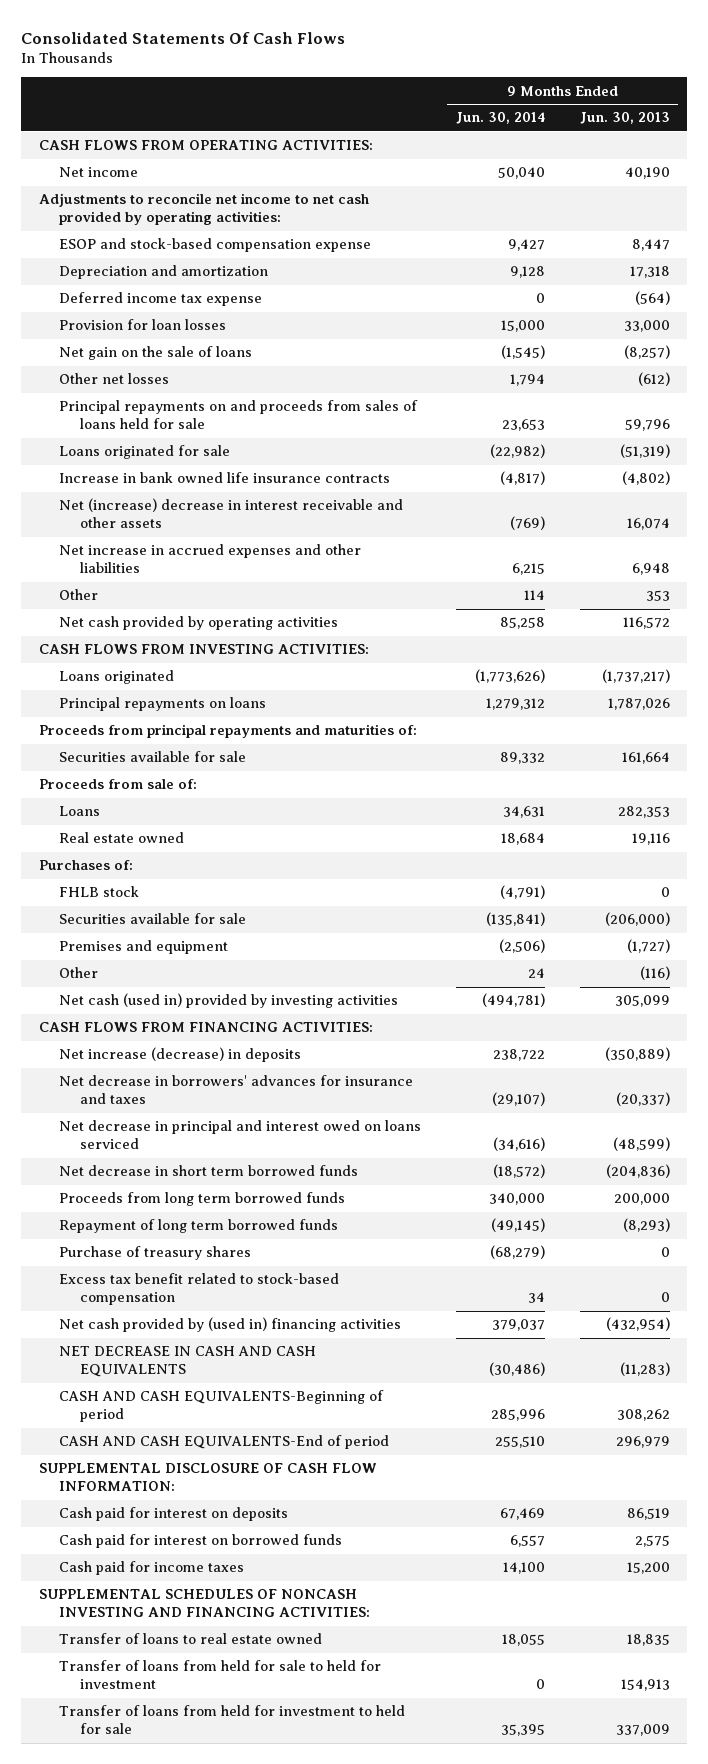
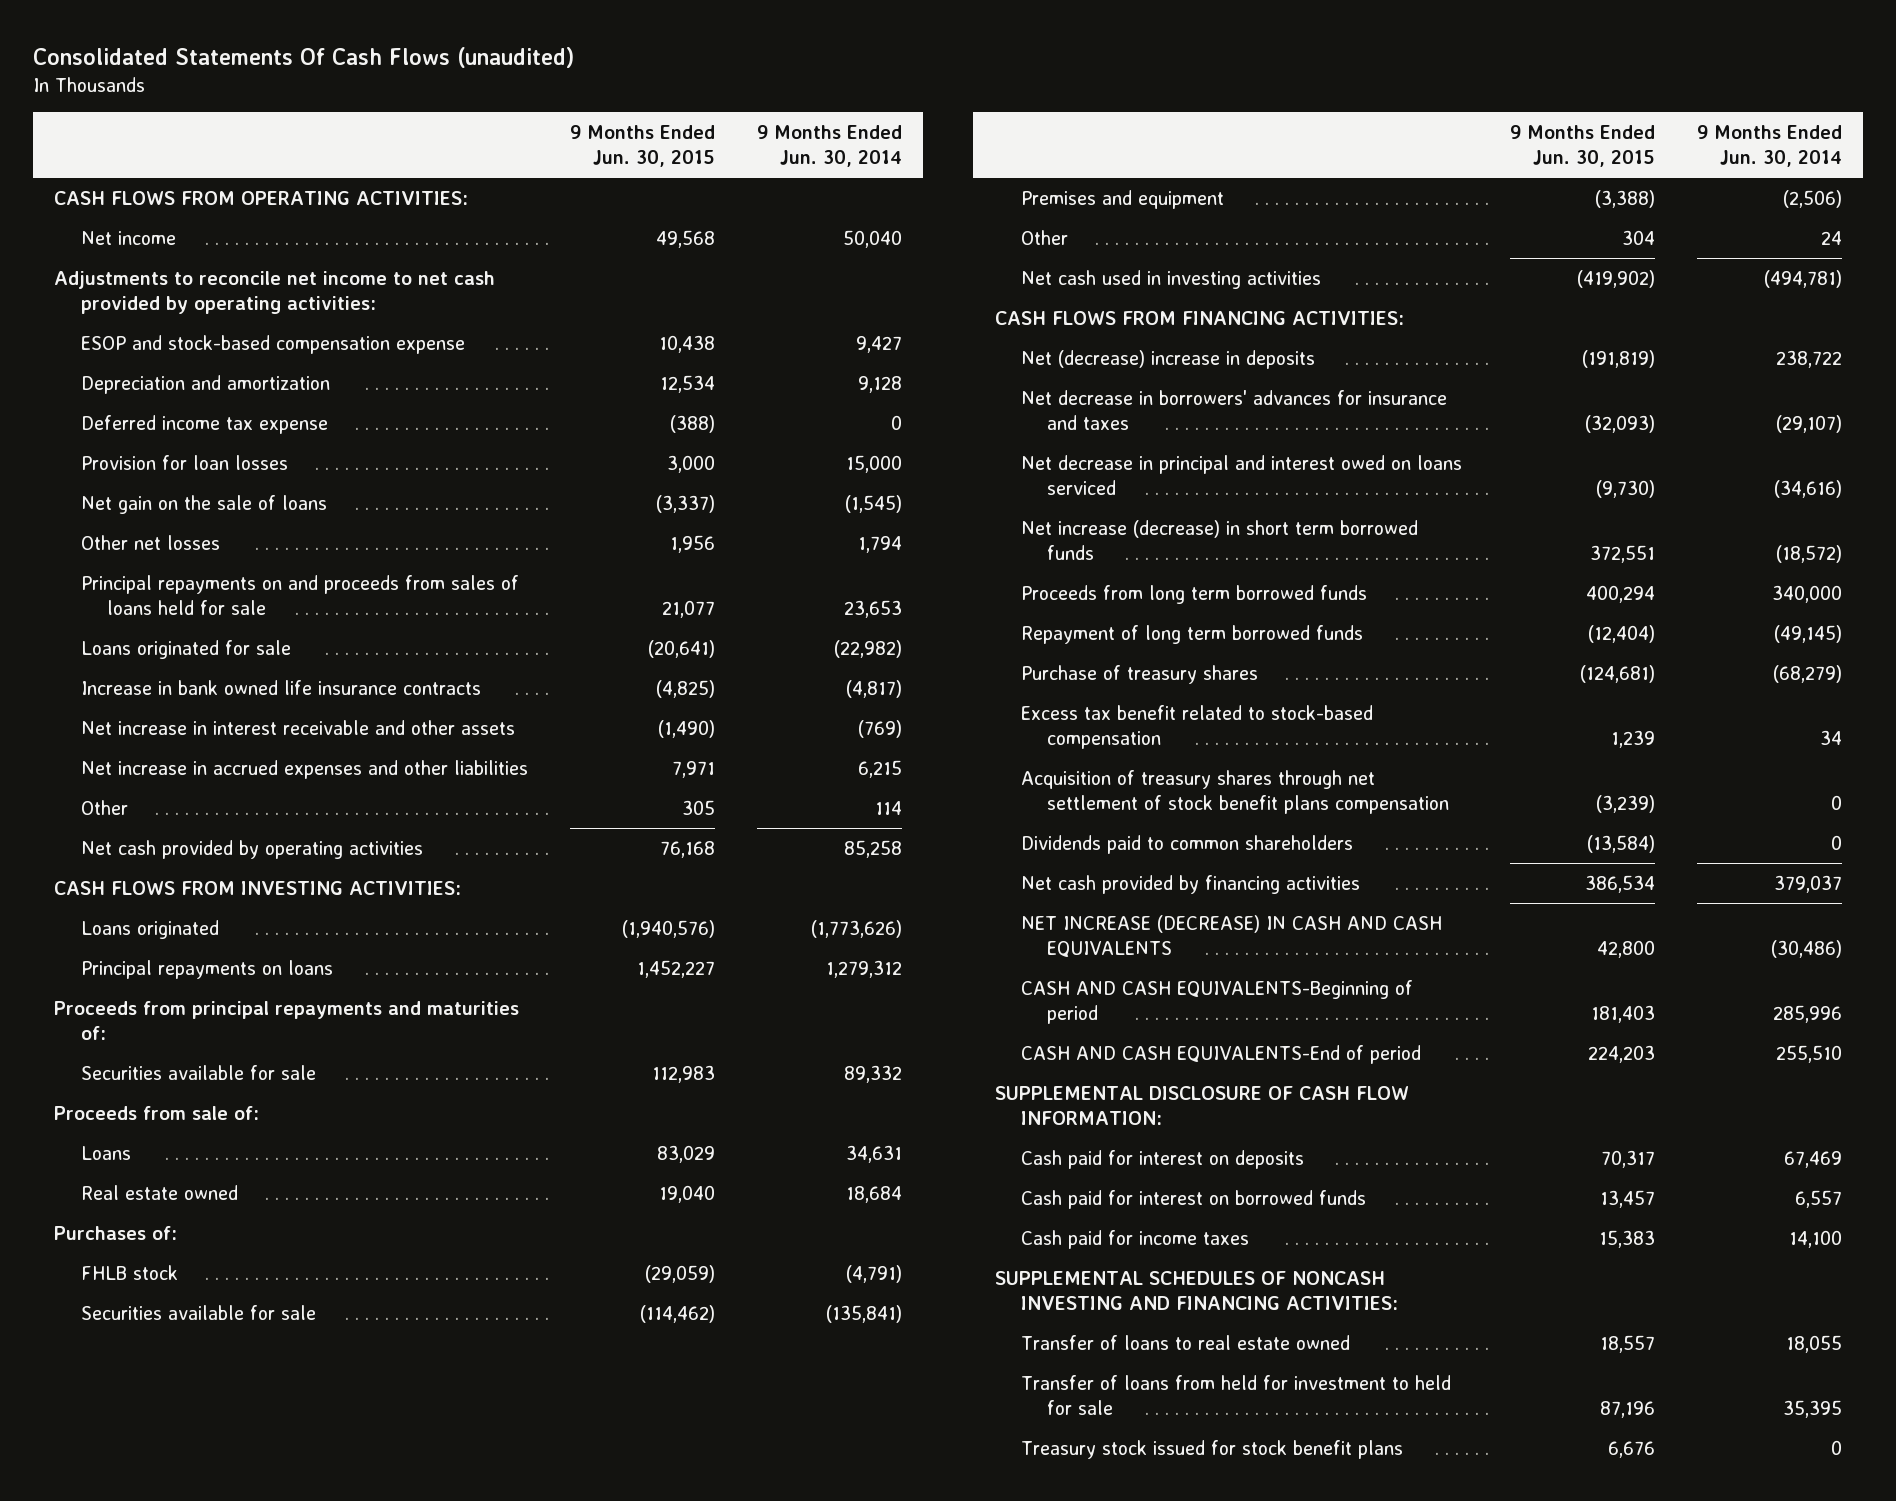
[21,31,346,44] Consolidated Statements Of Cash Flows -> [33,46,575,68] Consolidated Statements Of Cash Flows (unaudited)
[579,112,670,125] Jun. 30, 2013 -> none
none -> [569,124,715,168] 9 Months Ended Jun. 30, 2015
[59,498,404,529] Net (increase) decrease in interest receivable and other assets -> [80,719,515,735] Net increase in interest receivable and other assets
[59,993,399,1009] Net cash (used in) provided by investing activities -> [1020,269,1321,289] Net cash used in investing activities
[59,1047,302,1063] Net increase (decrease) in deposits -> [1020,349,1315,369] Net (decrease) increase in deposits
[59,1165,359,1177] Net decrease in short term borrowed funds -> [1020,519,1418,561] Net increase (decrease) in short term borrowed funds
none -> [1020,769,1450,815] Acquisition of treasury shares through net settlement of stock benefit plans compensation
none -> [1020,834,1353,854] Dividends paid to common shareholders
[59,1317,402,1333] Net cash provided by (used in) financing activities -> [1020,874,1360,894] Net cash provided by financing activities
[59,1346,317,1378] NET DECREASE IN CASH AND CASH EQUIVALENTS -> [1020,914,1442,958] NET INCREASE (DECREASE) IN CASH AND CASH EQUIVALENTS
[59,1660,382,1690] Transfer of loans from held for sale to held for investment -> none
none -> [1020,1439,1403,1459] Treasury stock issued for stock benefit plans

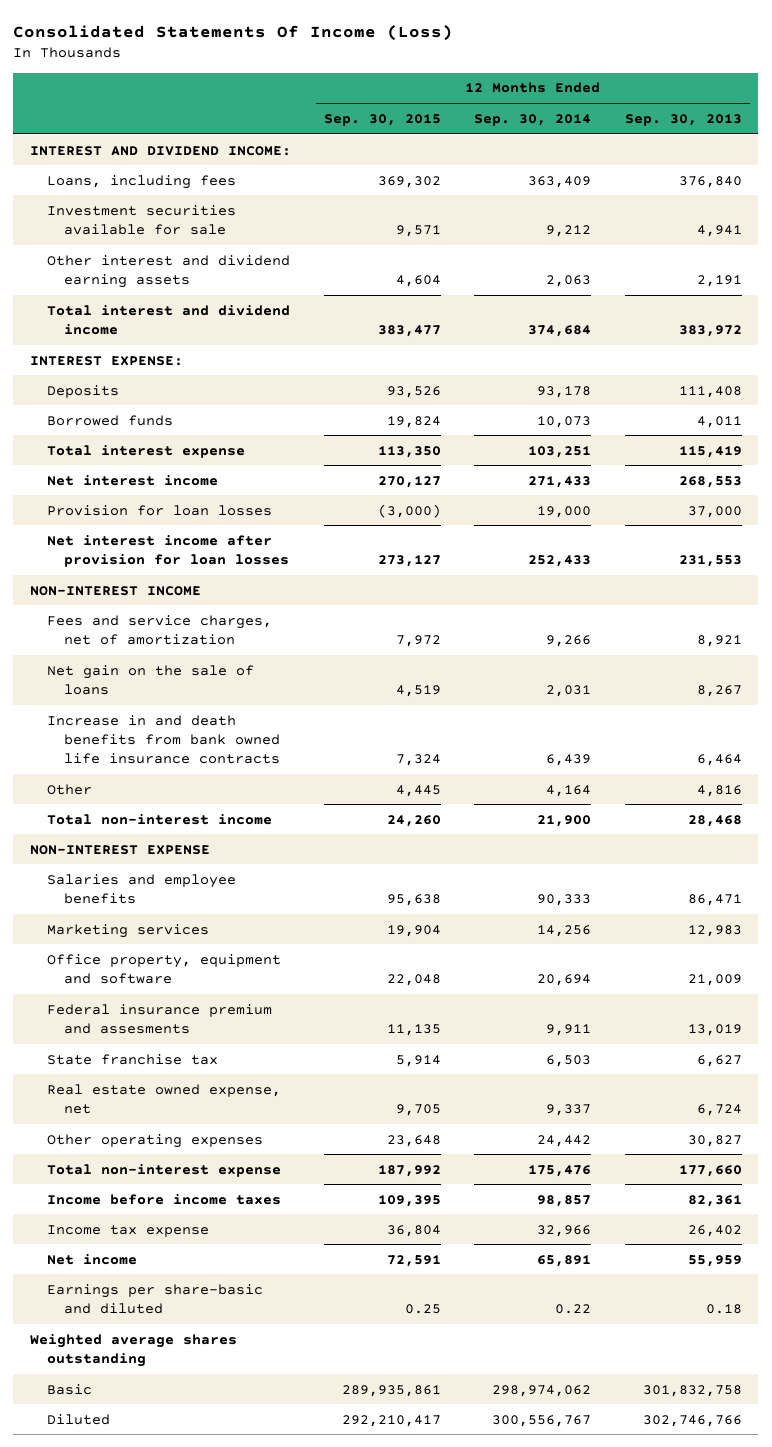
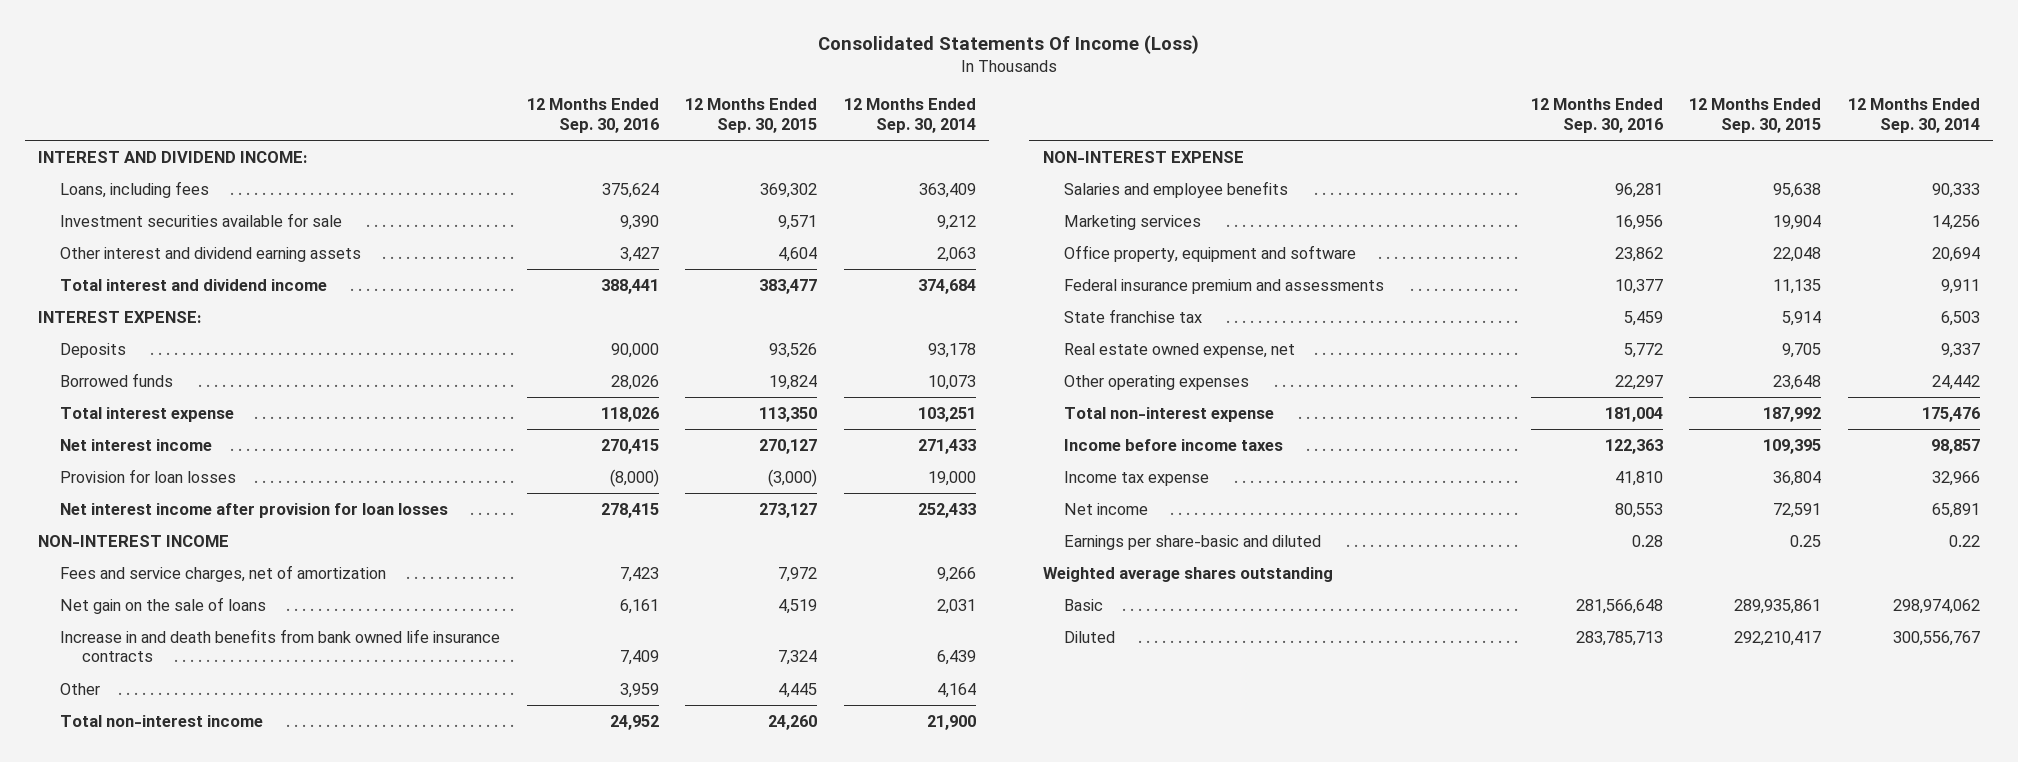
[624,113,742,126] Sep. 30, 2013 -> none
none -> [526,98,659,134] 12 Months Ended Sep. 30, 2016
[47,1003,273,1035] Federal insurance premium and assesments -> [1064,278,1385,294] Federal insurance premium and assessments

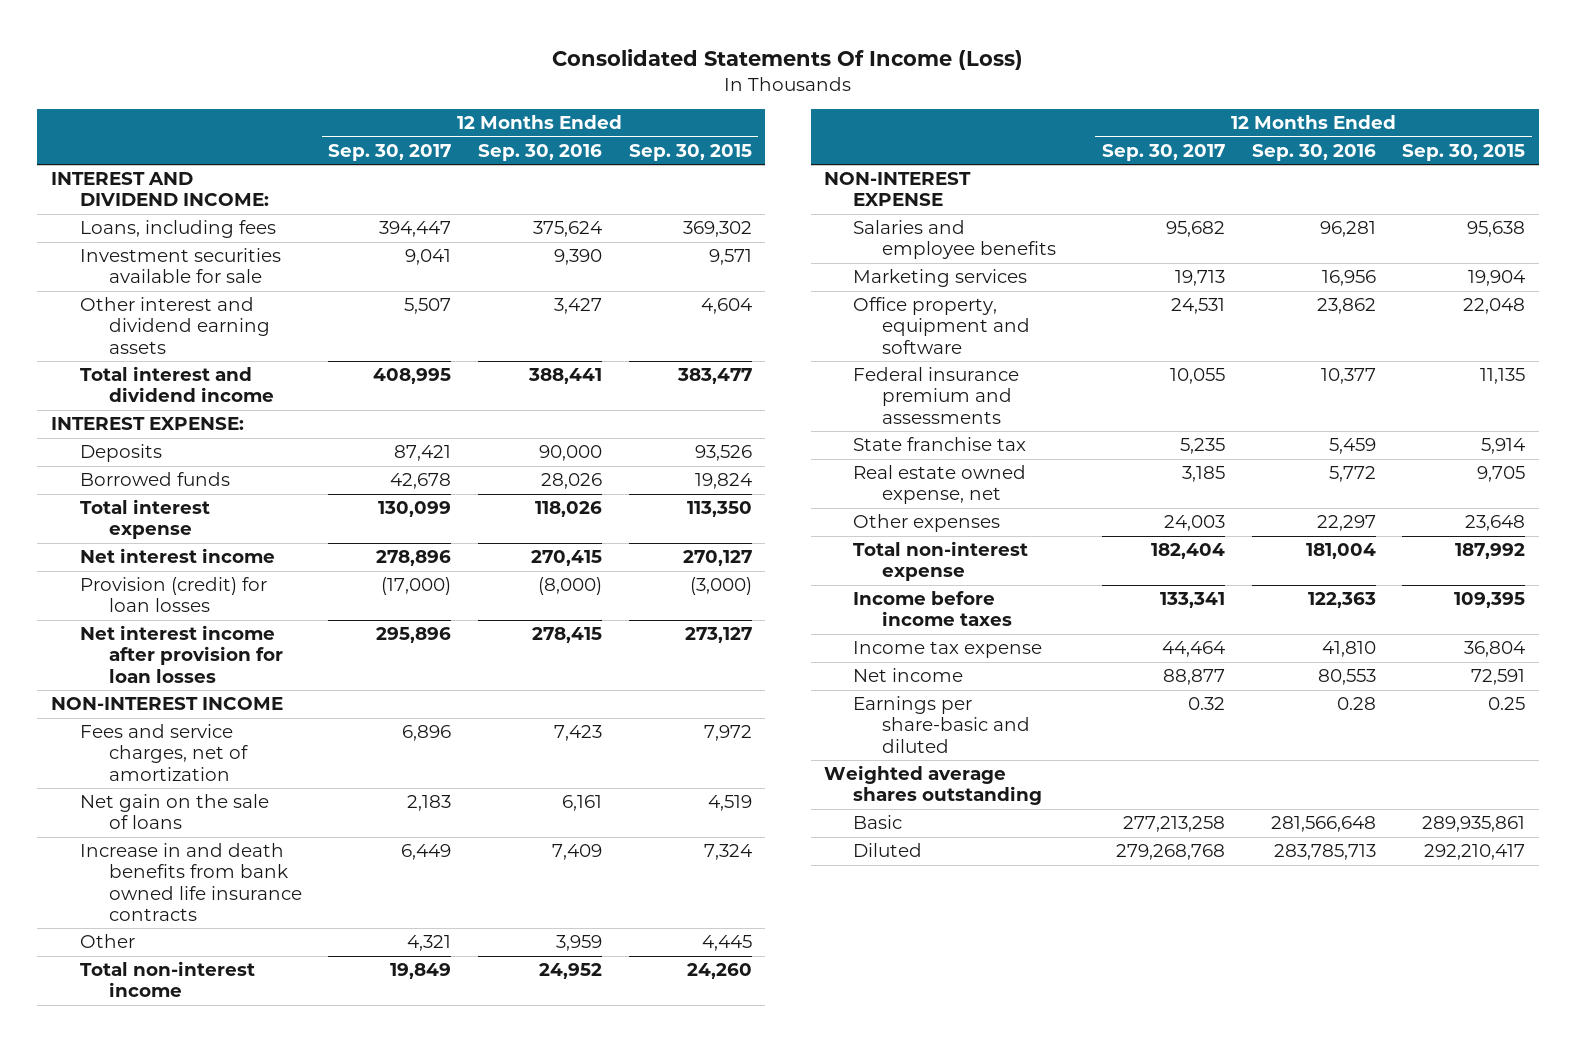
[843,98,976,134] 12 Months Ended Sep. 30, 2014 -> none
none -> [328,143,452,161] Sep. 30, 2017
[60,468,237,483] Provision for loan losses -> [79,577,267,613] Provision (credit) for loan losses
[1064,374,1250,390] Other operating expenses -> [853,514,1001,533] Other expenses

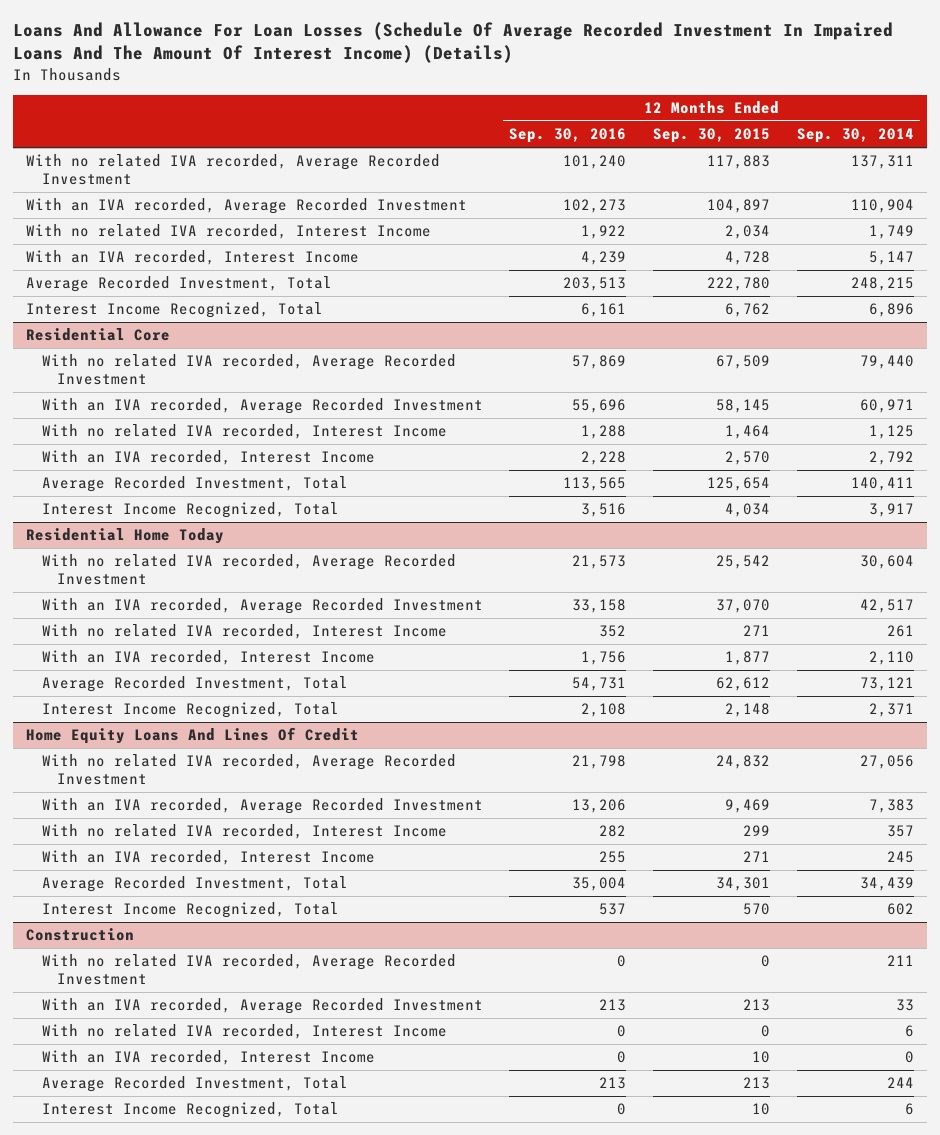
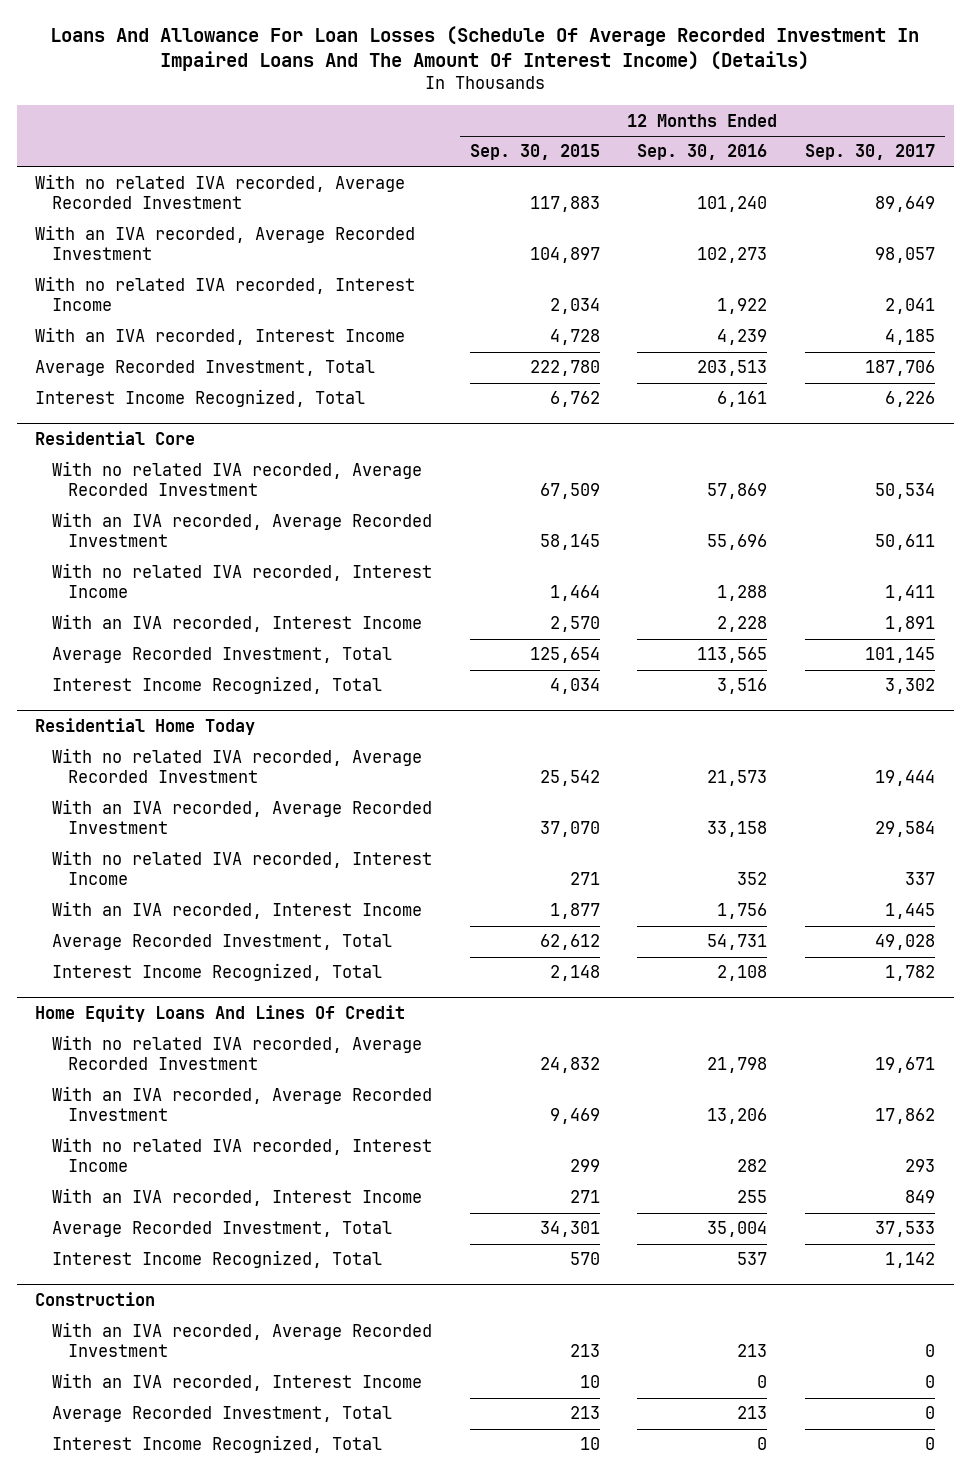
[796,128,914,144] Sep. 30, 2014 -> none
none -> [805,144,936,161] Sep. 30, 2017
[41,954,456,986] With no related IVA recorded, Average Recorded Investment -> none
[41,1024,447,1040] With no related IVA recorded, Interest Income -> none

